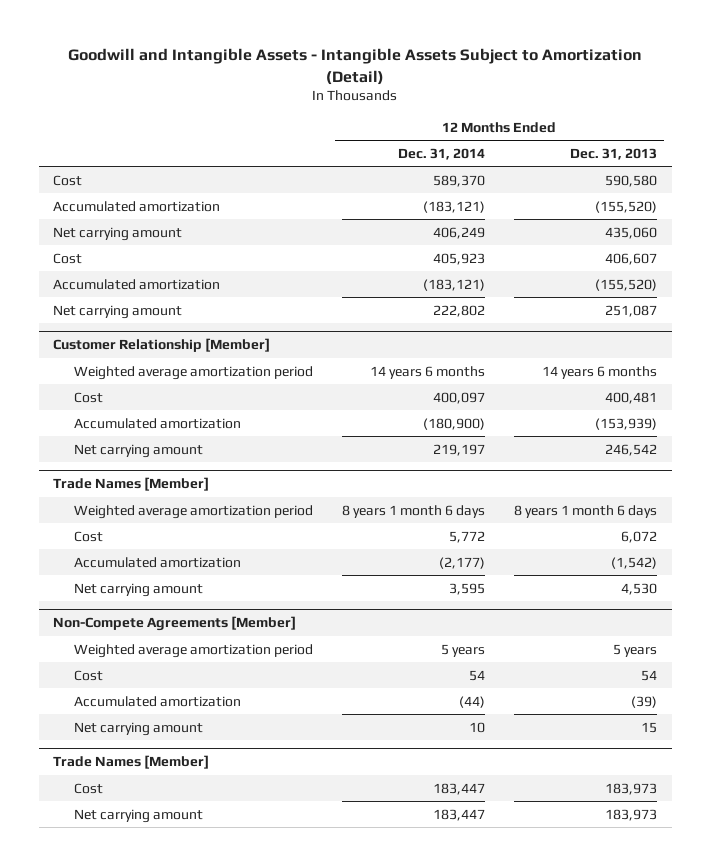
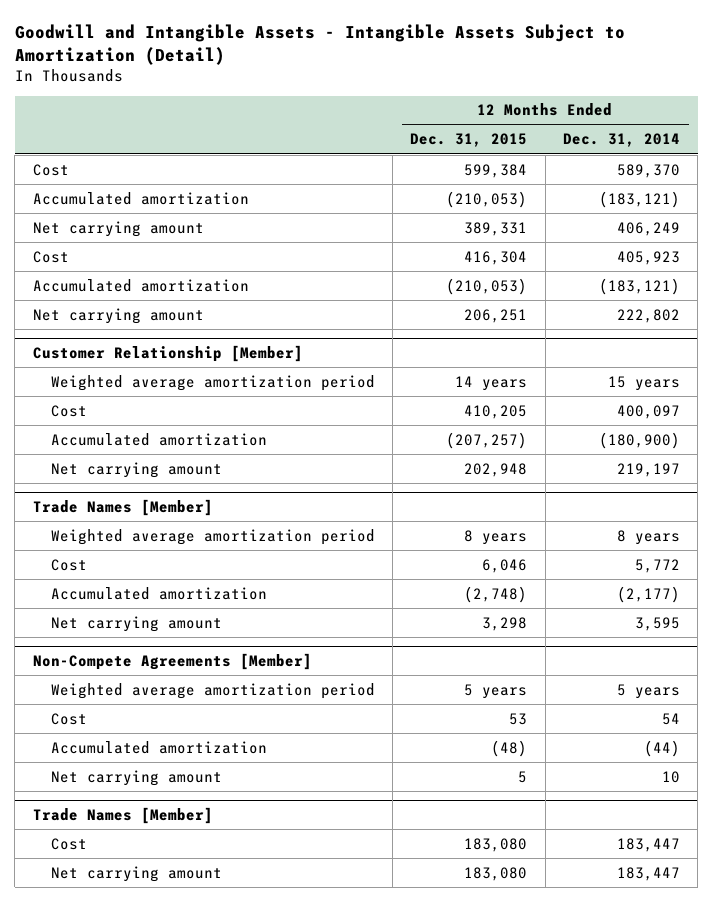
[570,147,658,160] Dec. 31, 2013 -> none
none -> [410,133,528,148] Dec. 31, 2015
[369,365,485,379] 14 years 6 months -> [607,375,680,391] 15 years
[341,504,485,518] 8 years 1 month 6 days -> [616,529,680,545] 8 years

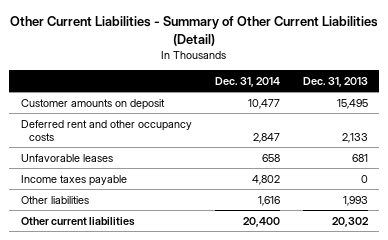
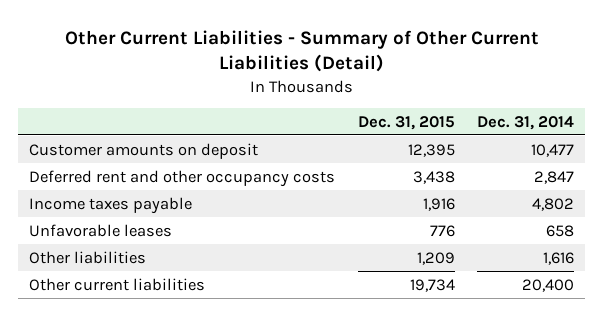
[302,76,368,87] Dec. 31, 2013 -> none
none -> [357,115,455,130] Dec. 31, 2015
[20,153,113,162] Unfavorable leases -> [29,223,173,237] Unfavorable leases

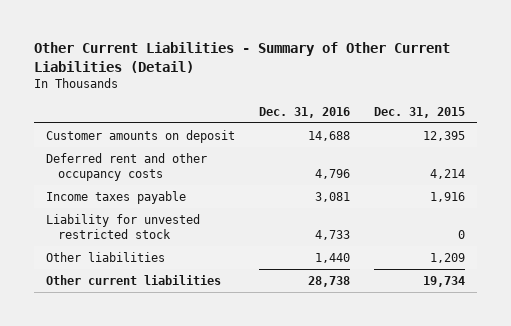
[476,115,574,130] Dec. 31, 2014 -> none
none -> [259,106,351,118] Dec. 31, 2016
[412,170,455,184] 3,438 -> [430,168,466,179] 4,214
[29,223,173,237] Unfavorable leases -> none
none -> [46,213,201,239] Liability for unvested restricted stock

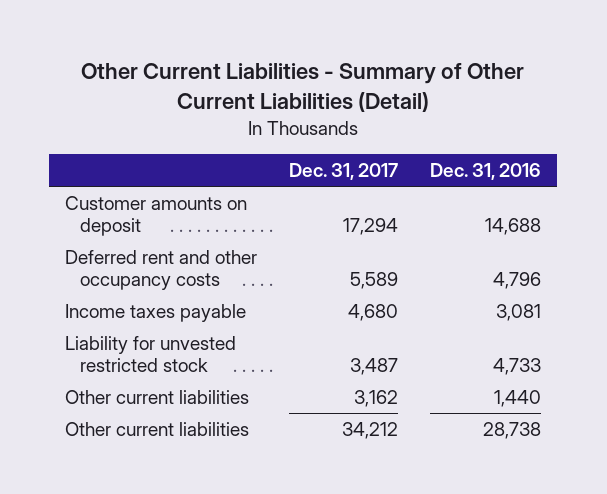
[374,106,466,118] Dec. 31, 2015 -> none
none -> [289,163,399,181] Dec. 31, 2017
[46,251,166,262] Other liabilities -> [65,390,250,405] Other current liabilities

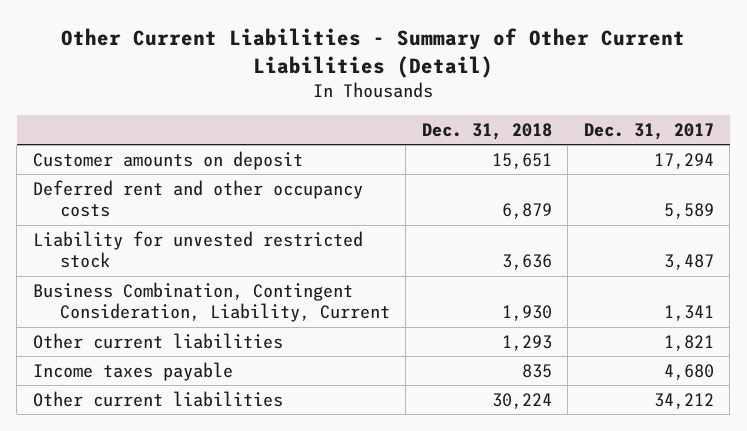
[430,163,542,181] Dec. 31, 2016 -> none
none -> [421,123,552,141] Dec. 31, 2018
none -> [32,281,390,323] Business Combination, Contingent Consideration, Liability, Current
[354,390,399,408] 3,162 -> [663,334,714,351] 1,821
[65,304,247,323] Income taxes payable -> [32,361,233,381] Income taxes payable

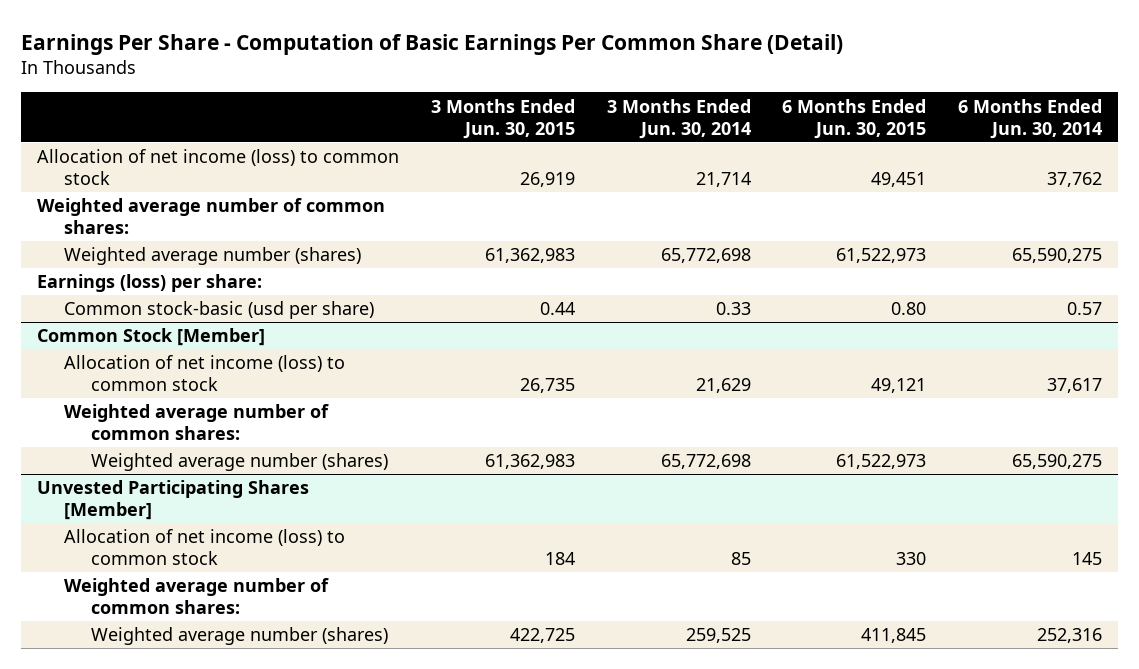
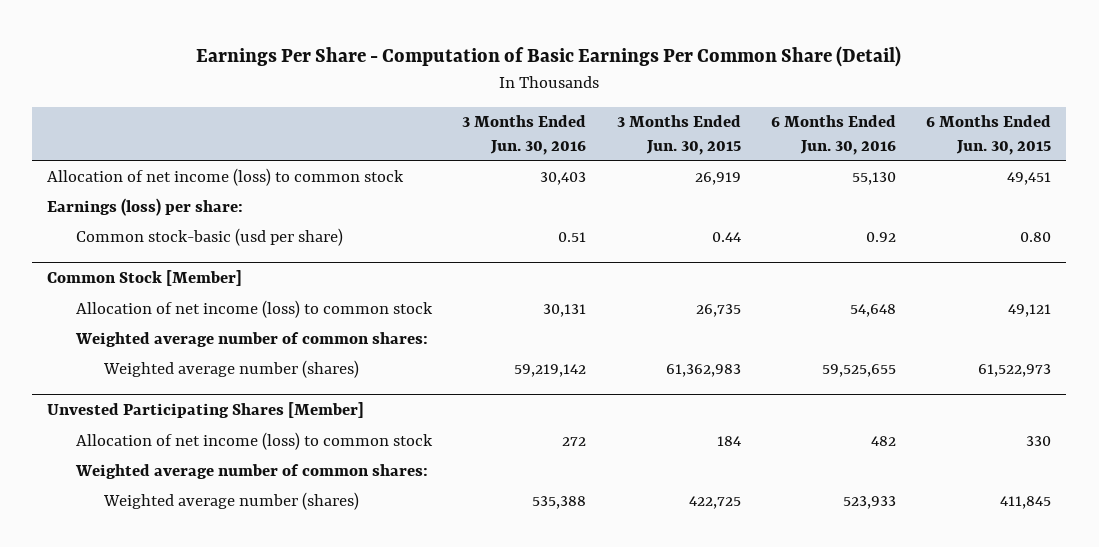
[606,98,751,139] 3 Months Ended Jun. 30, 2014 -> none
[958,98,1103,139] 6 Months Ended Jun. 30, 2014 -> none
none -> [462,115,587,155] 3 Months Ended Jun. 30, 2016
none -> [770,115,896,155] 6 Months Ended Jun. 30, 2016
[37,198,386,235] Weighted average number of common shares: -> none
[64,247,362,266] Weighted average number (shares) -> none

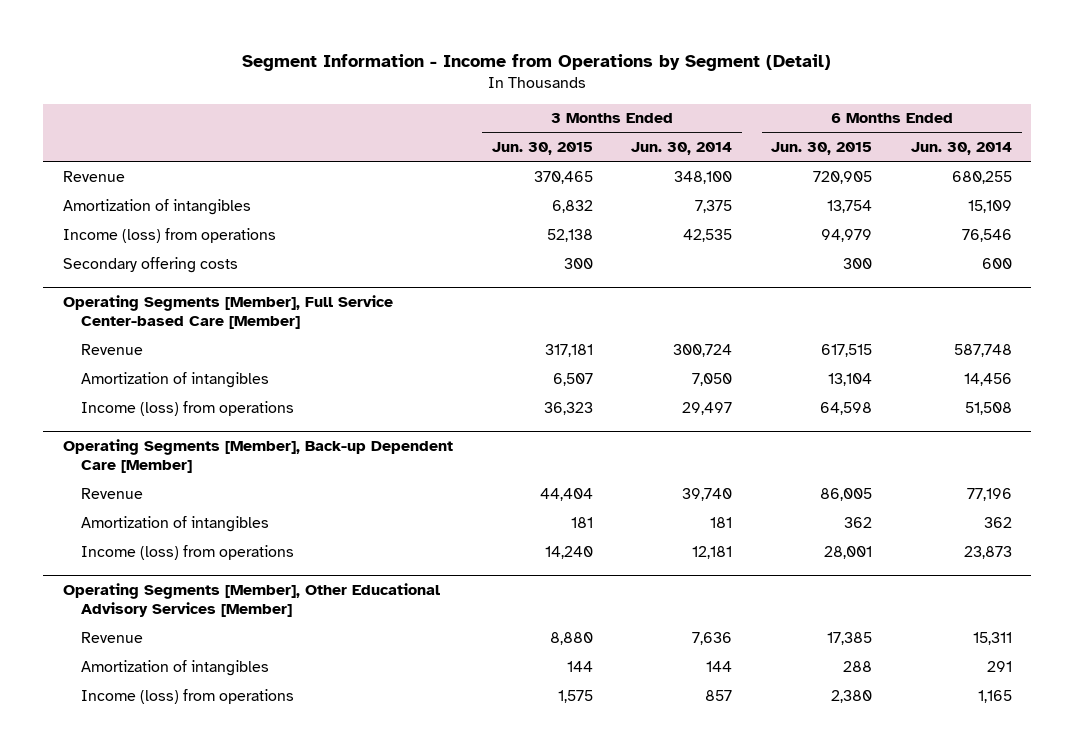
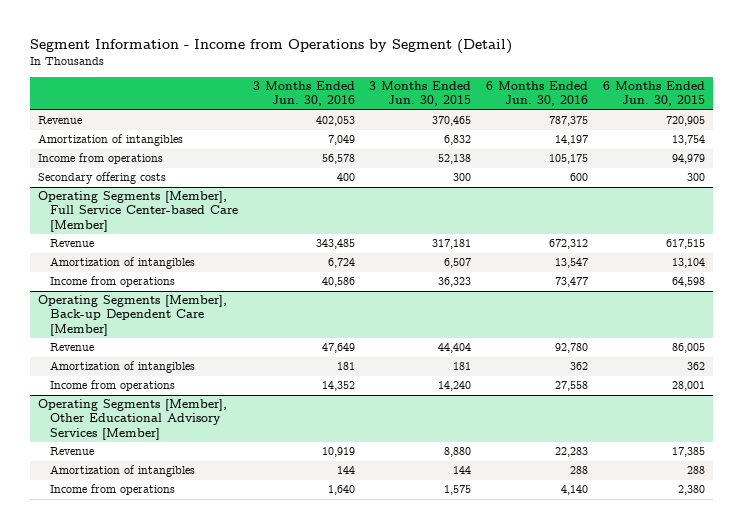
[631,142,733,156] Jun. 30, 2014 -> none
[911,142,1013,156] Jun. 30, 2014 -> none
none -> [252,81,355,107] 3 Months Ended Jun. 30, 2016
none -> [486,81,589,107] 6 Months Ended Jun. 30, 2016
[62,227,276,243] Income (loss) from operations -> [37,153,163,165] Income from operations
[81,400,295,416] Income (loss) from operations -> [49,276,175,288] Income from operations
[81,544,295,560] Income (loss) from operations -> [49,380,175,392] Income from operations
[81,688,295,704] Income (loss) from operations -> [49,484,175,496] Income from operations

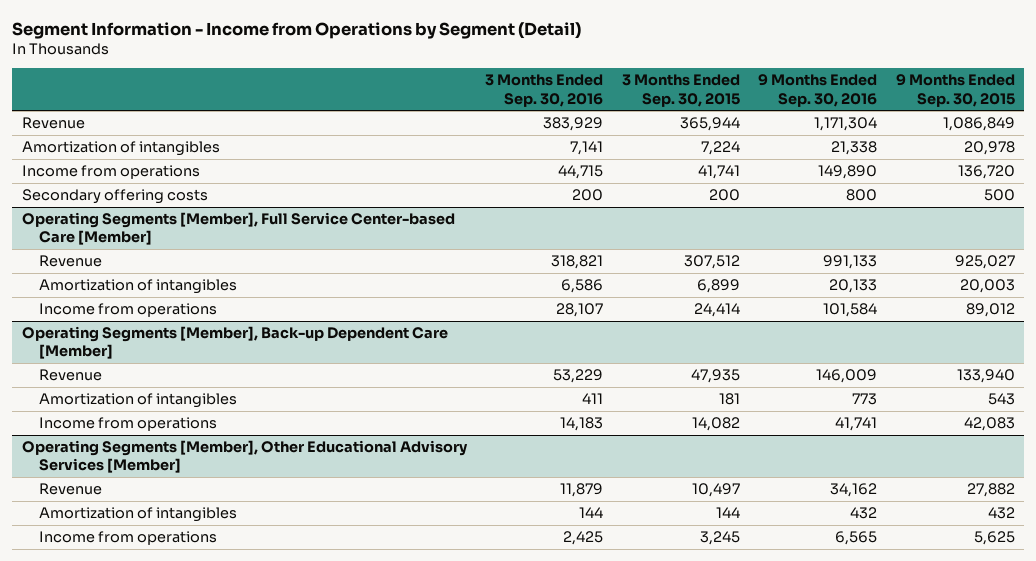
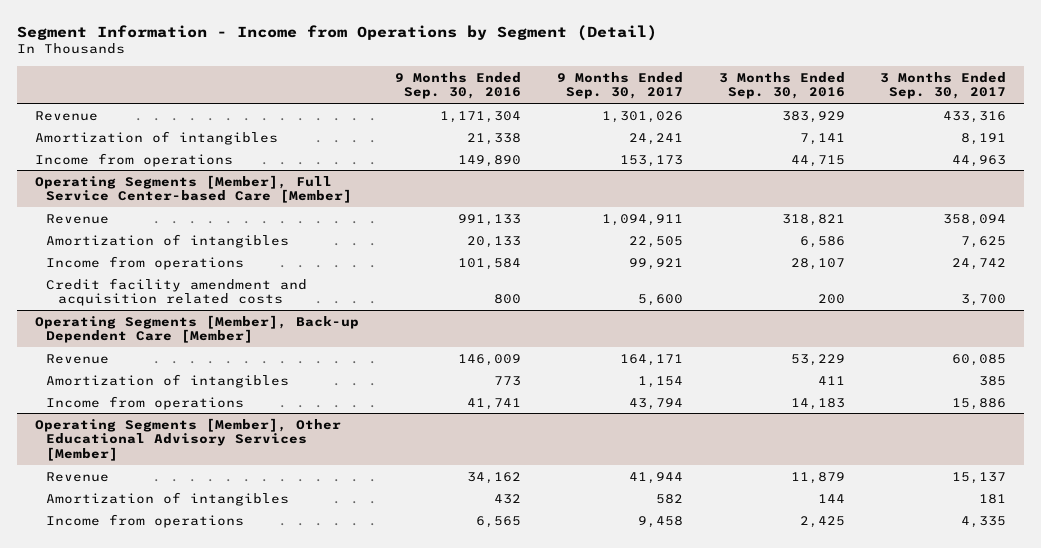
[621,74,740,107] 3 Months Ended Sep. 30, 2015 -> none
[895,74,1015,107] 9 Months Ended Sep. 30, 2015 -> none
none -> [556,71,683,100] 9 Months Ended Sep. 30, 2017
none -> [880,71,1007,100] 3 Months Ended Sep. 30, 2017
[21,189,208,205] Secondary offering costs -> none
none -> [46,277,308,307] Credit facility amendment and acquisition related costs

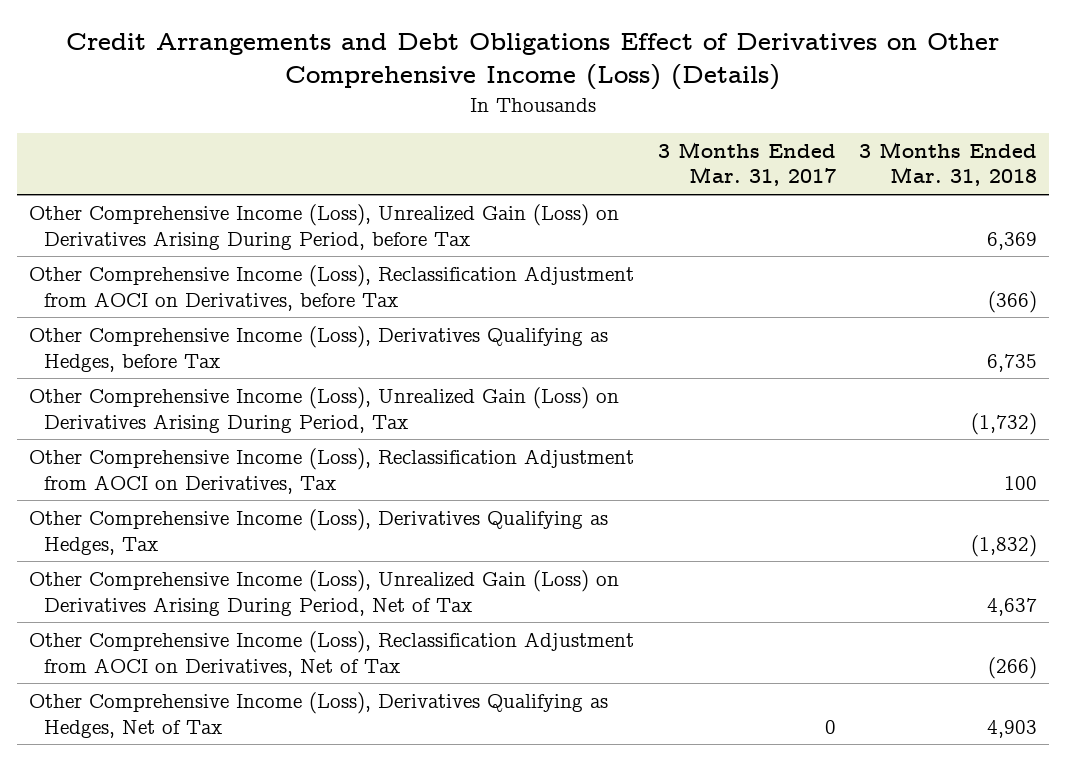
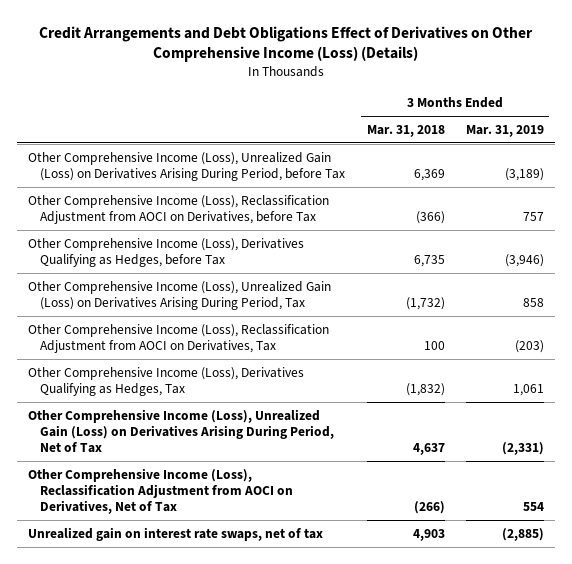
[657,142,836,187] 3 Months Ended Mar. 31, 2017 -> none
none -> [466,124,545,137] Mar. 31, 2019
[29,692,609,738] Other Comprehensive Income (Loss), Derivatives Qualifying as Hedges, Net of Tax -> [27,526,323,541] Unrealized gain on interest rate swaps, net of tax

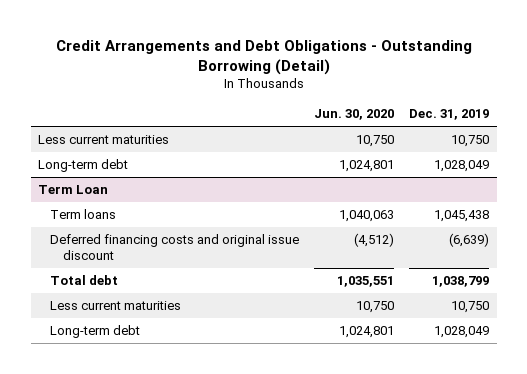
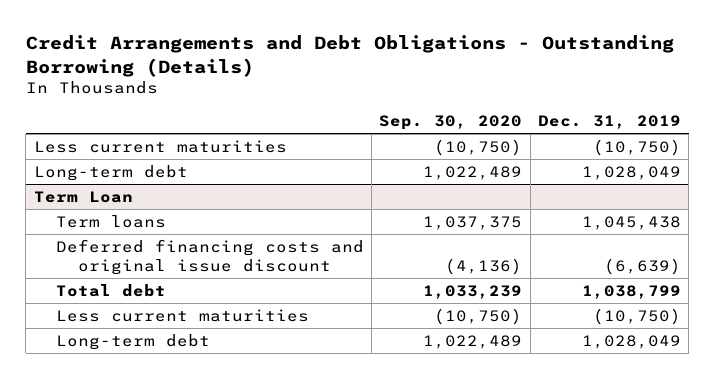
[55,39,472,75] Credit Arrangements and Debt Obligations - Outstanding Borrowing (Detail) -> [25,35,674,77] Credit Arrangements and Debt Obligations - Outstanding Borrowing (Details)
[314,109,395,121] Jun. 30, 2020 -> none
none -> [379,115,523,131] Sep. 30, 2020
[451,135,490,148] 10,750 -> [592,138,681,156] (10,750)
[451,301,490,314] 10,750 -> [592,307,681,325] (10,750)

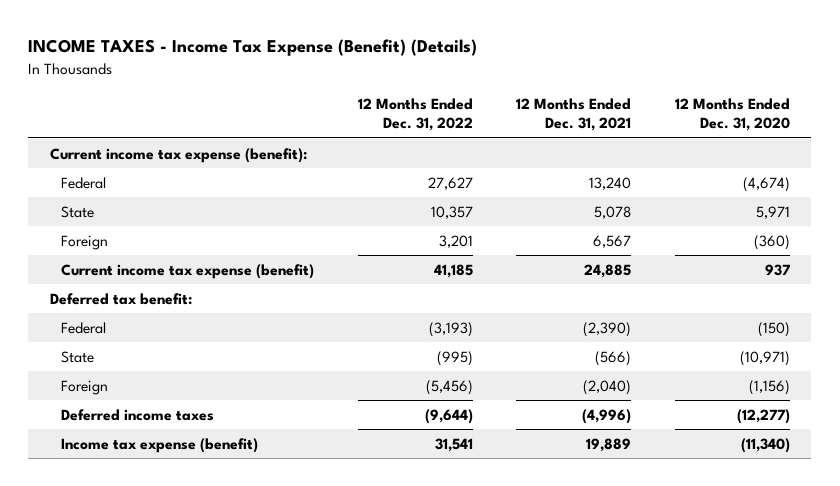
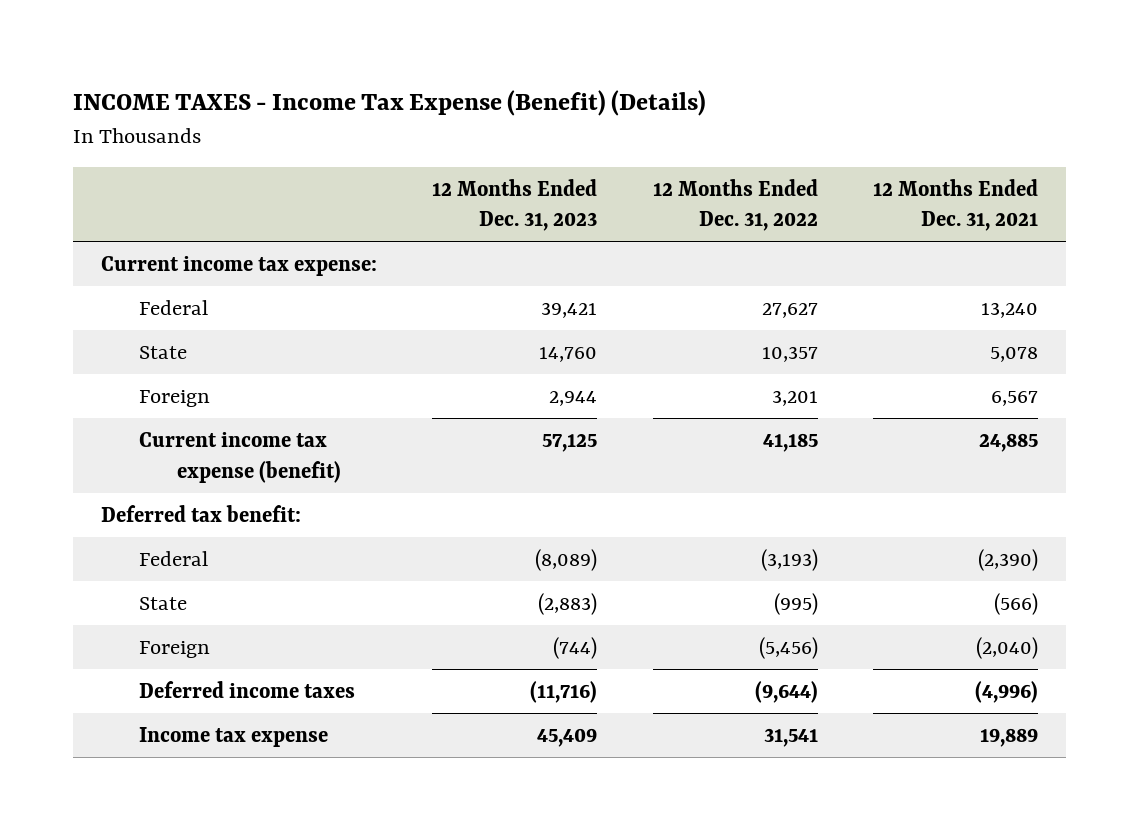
[674,98,790,132] 12 Months Ended Dec. 31, 2020 -> none
none -> [432,178,598,232] 12 Months Ended Dec. 31, 2023
[49,147,307,163] Current income tax expense (benefit): -> [100,255,377,276] Current income tax expense:
[61,437,259,453] Income tax expense (benefit) -> [138,726,328,747] Income tax expense

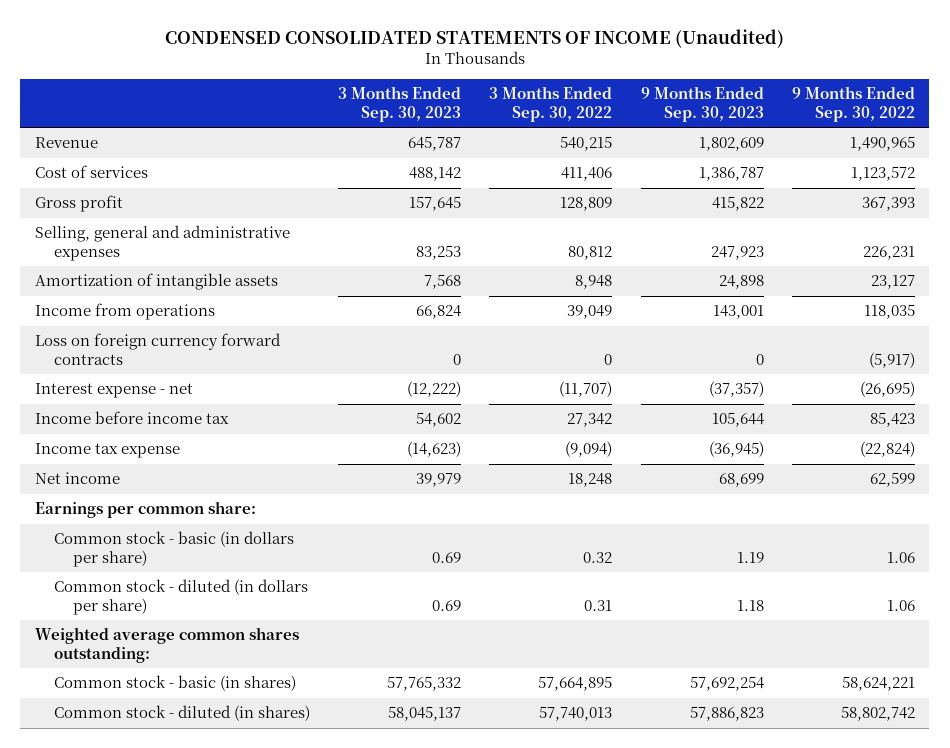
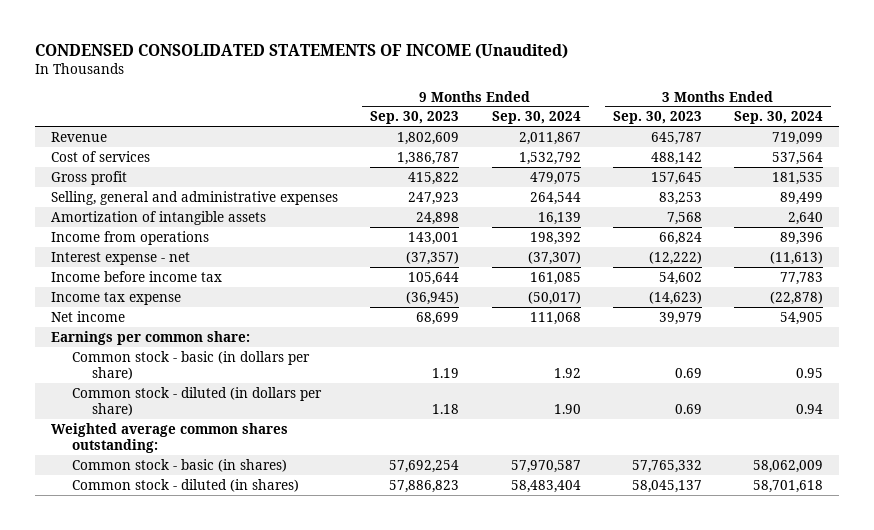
[489,86,613,122] 3 Months Ended Sep. 30, 2022 -> none
[792,86,916,122] 9 Months Ended Sep. 30, 2022 -> none
none -> [491,111,581,125] Sep. 30, 2024
none -> [734,111,824,125] Sep. 30, 2024
[34,333,281,365] Loss on foreign currency forward contracts -> none

